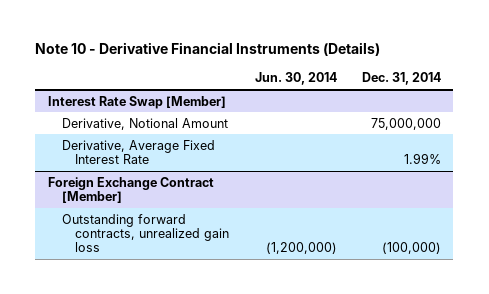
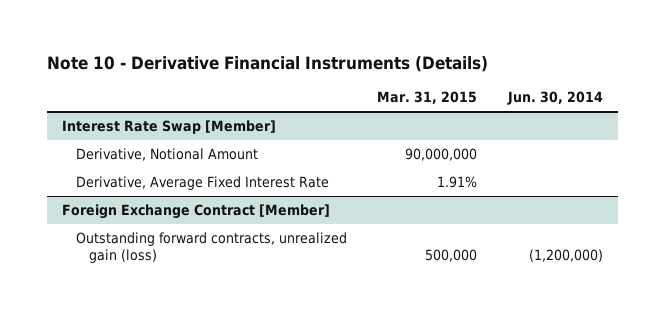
[361,72,441,86] Dec. 31, 2014 -> none
none -> [377,91,478,105] Mar. 31, 2015
[61,213,230,253] Outstanding forward contracts, unrealized gain loss -> [75,232,347,264] Outstanding forward contracts, unrealized gain (loss)

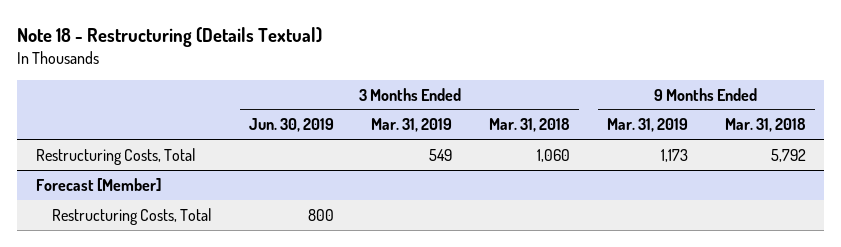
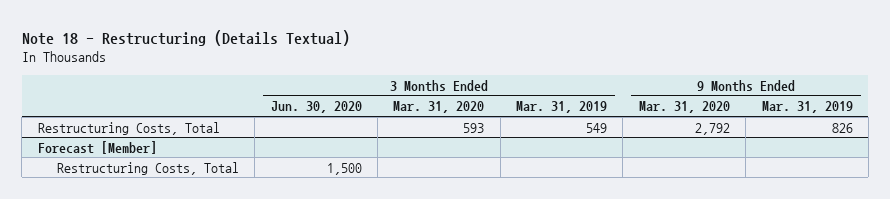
[249,118,335,133] Jun. 30, 2019 -> none
[489,118,571,133] Mar. 31, 2018 -> none
[724,118,806,133] Mar. 31, 2018 -> none
none -> [270,101,362,114] Jun. 30, 2020
none -> [393,101,485,114] Mar. 31, 2020
none -> [638,101,730,114] Mar. 31, 2020
[660,148,688,162] 1,173 -> [831,122,853,133] 826

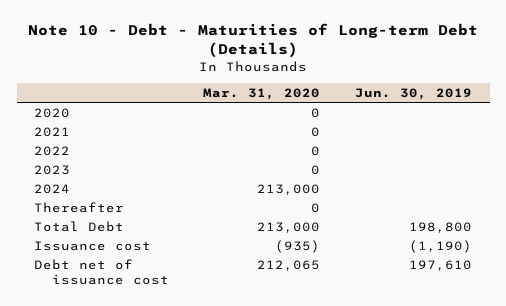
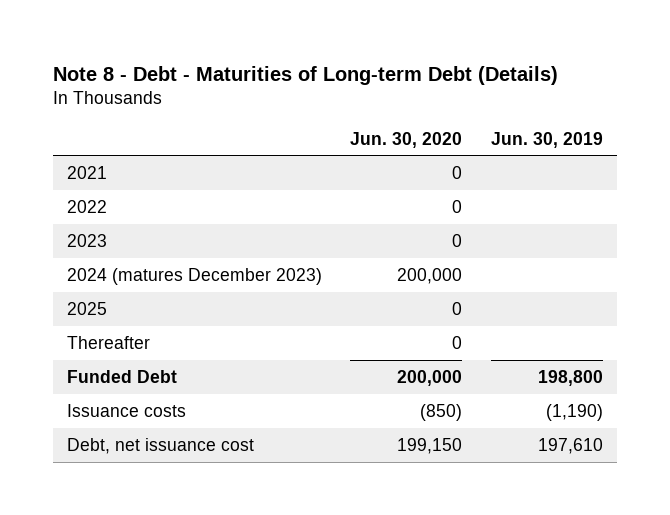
[28,23,479,59] Note 10 - Debt - Maturities of Long-term Debt (Details) -> [53,65,559,85] Note 8 - Debt - Maturities of Long-term Debt (Details)
[203,87,321,100] Mar. 31, 2020 -> none
none -> [350,131,463,148] Jun. 30, 2020
[33,107,70,118] 2020 -> none
none -> [67,267,323,285] 2024 (matures December 2023)
[33,183,70,194] 2024 -> [67,301,108,315] 2025
[33,220,124,232] Total Debt -> [67,369,178,383] Funded Debt
[33,240,151,251] Issuance cost -> [67,403,187,417] Issuance costs
[33,258,169,286] Debt net of issuance cost -> [67,437,255,454] Debt, net issuance cost

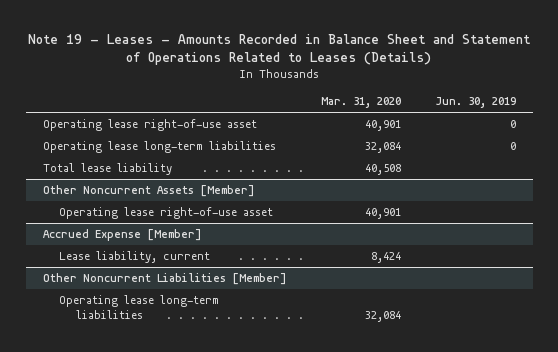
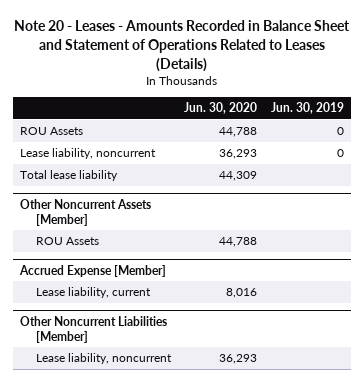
[28,33,532,66] Note 19 - Leases - Amounts Recorded in Balance Sheet and Statement of Operations Related to Leases (Details) -> [13,20,350,72] Note 20 - Leases - Amounts Recorded in Balance Sheet and Statement of Operations Related to Leases (Details)
[320,96,401,108] Mar. 31, 2020 -> none
none -> [184,102,258,115] Jun. 30, 2020
[42,119,257,132] Operating lease right-of-use asset -> [19,127,83,136] ROU Assets
[42,141,276,154] Operating lease long-term liabilities -> [19,148,156,160] Lease liability, noncurrent
[59,207,274,220] Operating lease right-of-use asset -> [35,237,99,246] ROU Assets
[59,295,220,320] Operating lease long-term liabilities -> [35,353,172,365] Lease liability, noncurrent

